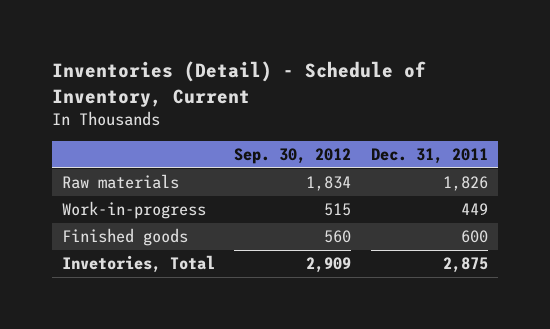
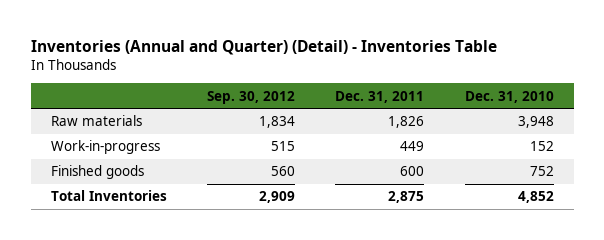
[51,61,426,107] Inventories (Detail) - Schedule of Inventory, Current -> [30,39,497,55] Inventories (Annual and Quarter) (Detail) - Inventories Table
none -> [464,90,554,103] Dec. 31, 2010
[61,255,215,274] Invetories, Total -> [50,190,167,202] Total Inventories

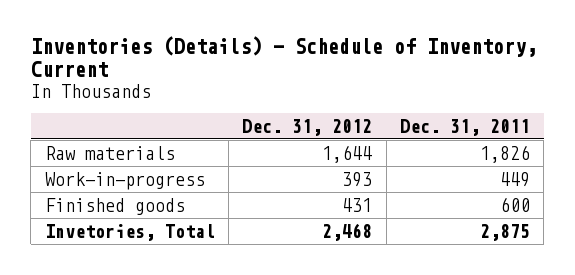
[30,39,497,55] Inventories (Annual and Quarter) (Detail) - Inventories Table -> [30,36,537,78] Inventories (Details) - Schedule of Inventory, Current
[206,90,295,104] Sep. 30, 2012 -> none
[464,90,554,103] Dec. 31, 2010 -> none
none -> [242,118,373,136] Dec. 31, 2012
[50,190,167,202] Total Inventories -> [44,223,215,241] Invetories, Total

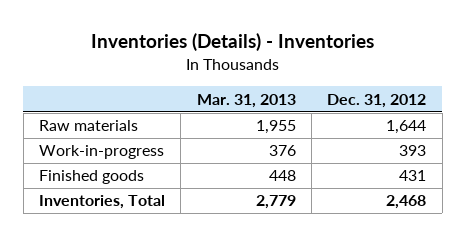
[30,36,537,78] Inventories (Details) - Schedule of Inventory, Current -> [90,33,374,52] Inventories (Details) - Inventories
[399,118,530,136] Dec. 31, 2011 -> none
none -> [196,93,296,108] Mar. 31, 2013
[44,223,215,241] Invetories, Total -> [39,195,166,210] Inventories, Total

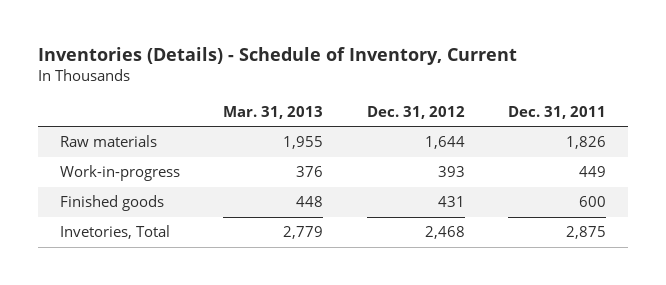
[90,33,374,52] Inventories (Details) - Inventories -> [37,47,517,66] Inventories (Details) - Schedule of Inventory, Current
none -> [508,105,607,119] Dec. 31, 2011
[39,195,166,210] Inventories, Total -> [59,225,170,240] Invetories, Total

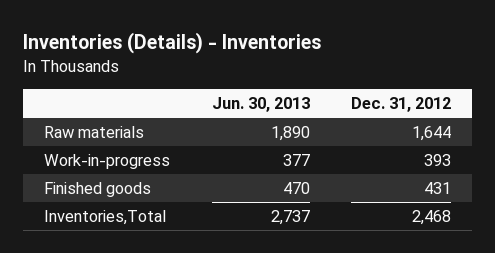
[37,47,517,66] Inventories (Details) - Schedule of Inventory, Current -> [23,32,322,55] Inventories (Details) - Inventories
[223,105,324,119] Mar. 31, 2013 -> none
[508,105,607,119] Dec. 31, 2011 -> none
none -> [211,96,310,112] Jun. 30, 2013
[59,225,170,240] Invetories, Total -> [44,210,167,226] Inventories,Total

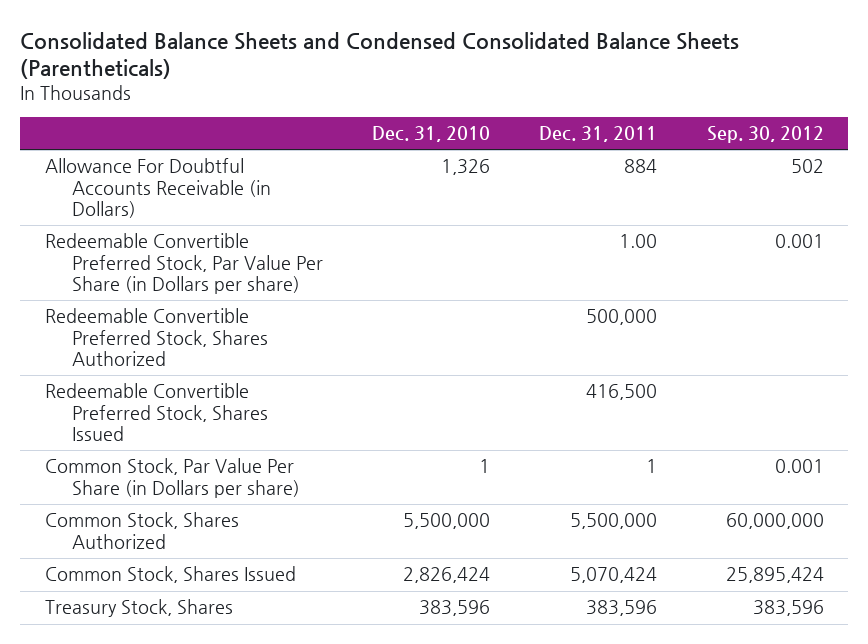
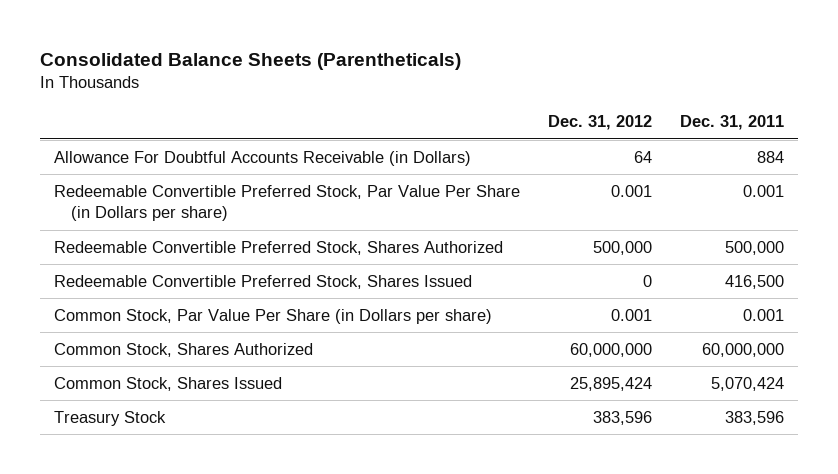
[20,31,740,80] Consolidated Balance Sheets and Condensed Consolidated Balance Sheets (Parentheticals) -> [40,52,462,70] Consolidated Balance Sheets (Parentheticals)
[372,126,491,143] Dec. 31, 2010 -> none
[706,126,824,144] Sep. 30, 2012 -> none
none -> [547,115,652,131] Dec. 31, 2012
[619,234,658,249] 1.00 -> [742,184,784,197] 0.001
[646,459,658,474] 1 -> [742,308,784,321] 0.001
[570,513,658,530] 5,500,000 -> [701,342,784,357] 60,000,000
[44,599,233,618] Treasury Stock, Shares -> [54,410,167,426] Treasury Stock

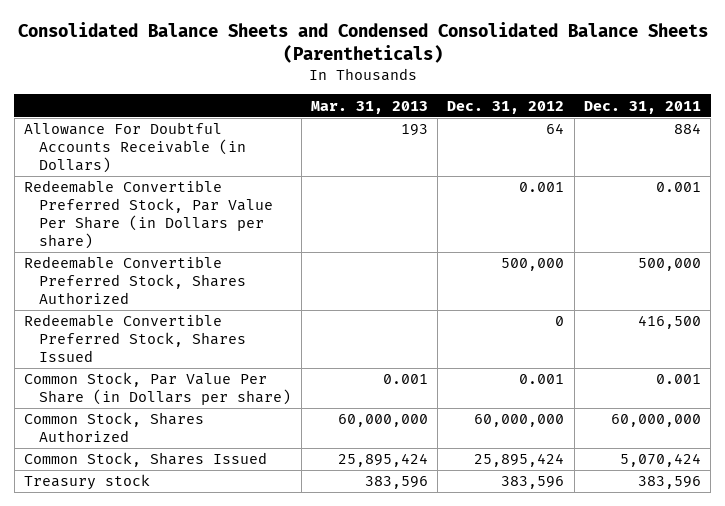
[40,52,462,70] Consolidated Balance Sheets (Parentheticals) -> [17,22,708,63] Consolidated Balance Sheets and Condensed Consolidated Balance Sheets (Parentheticals)
none -> [310,100,428,114] Mar. 31, 2013
[54,410,167,426] Treasury Stock -> [24,474,151,491] Treasury stock

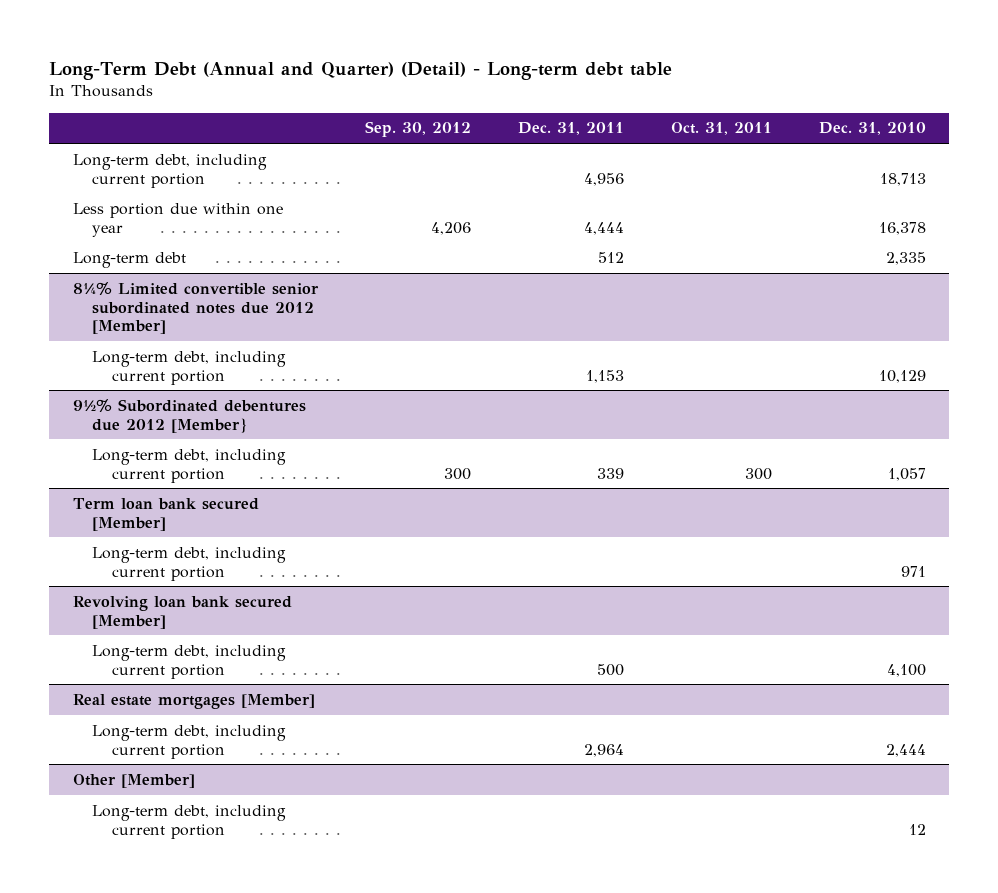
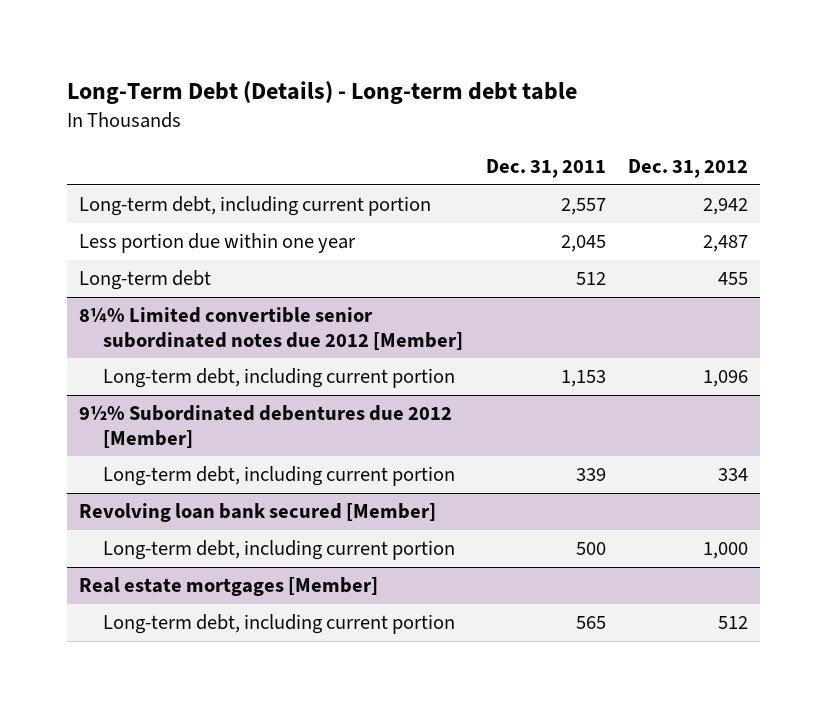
[49,61,673,80] Long-Term Debt (Annual and Quarter) (Detail) - Long-term debt table -> [67,81,578,105] Long-Term Debt (Details) - Long-term debt table
[364,121,471,138] Sep. 30, 2012 -> none
[670,122,772,136] Oct. 31, 2011 -> none
[818,122,926,136] Dec. 31, 2010 -> none
none -> [628,159,749,179] Dec. 31, 2012
[583,172,624,186] 4,956 -> [560,198,606,216] 2,557
[583,221,624,235] 4,444 -> [560,235,606,253] 2,045
[72,398,306,433] 9½% Subordinated debentures due 2012 [Member} -> [78,405,452,448] 9½% Subordinated debentures due 2012 [Member]
[72,497,259,531] Term loan bank secured [Member] -> none
[92,546,287,581] Long-term debt, including current portion -> none
[72,773,195,788] Other [Member] -> none
[92,804,287,839] Long-term debt, including current portion -> none
[583,743,624,757] 2,964 -> [575,616,606,630] 565

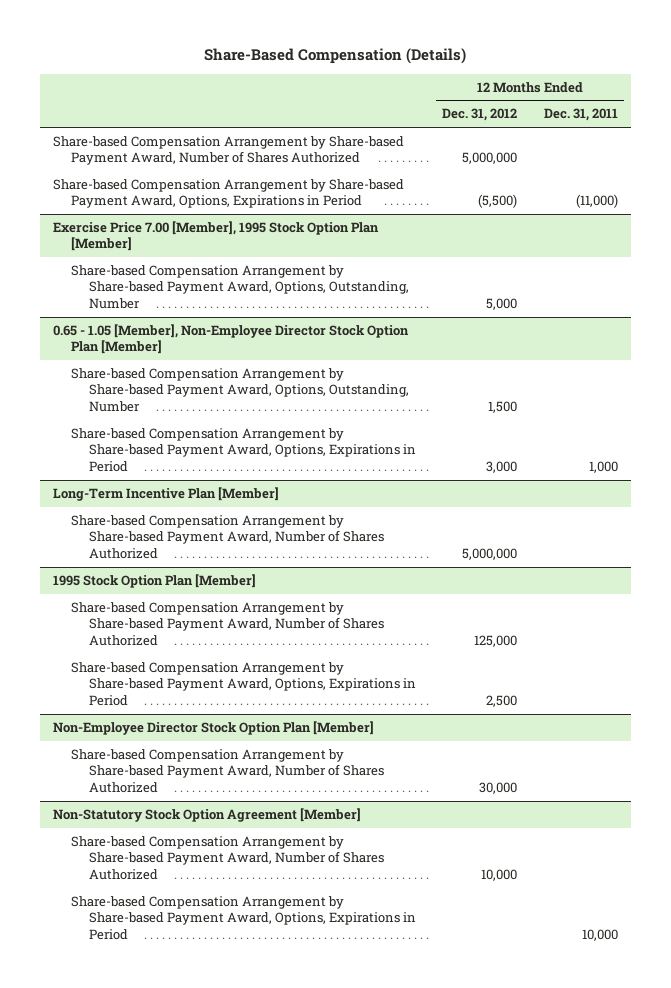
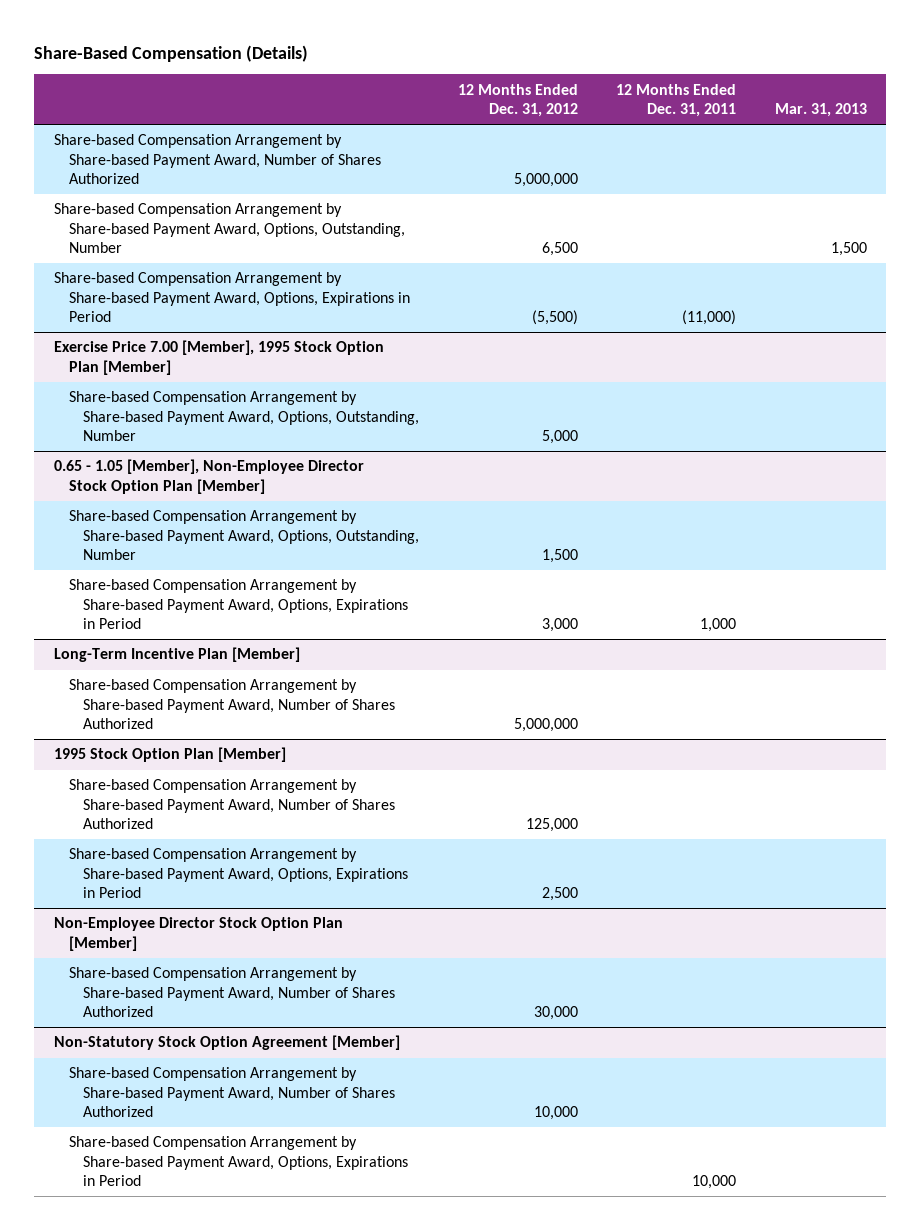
none -> [774,102,867,117] Mar. 31, 2013
none -> [53,203,405,253] Share-based Compensation Arrangement by Share-based Payment Award, Options, Outstanding, Number

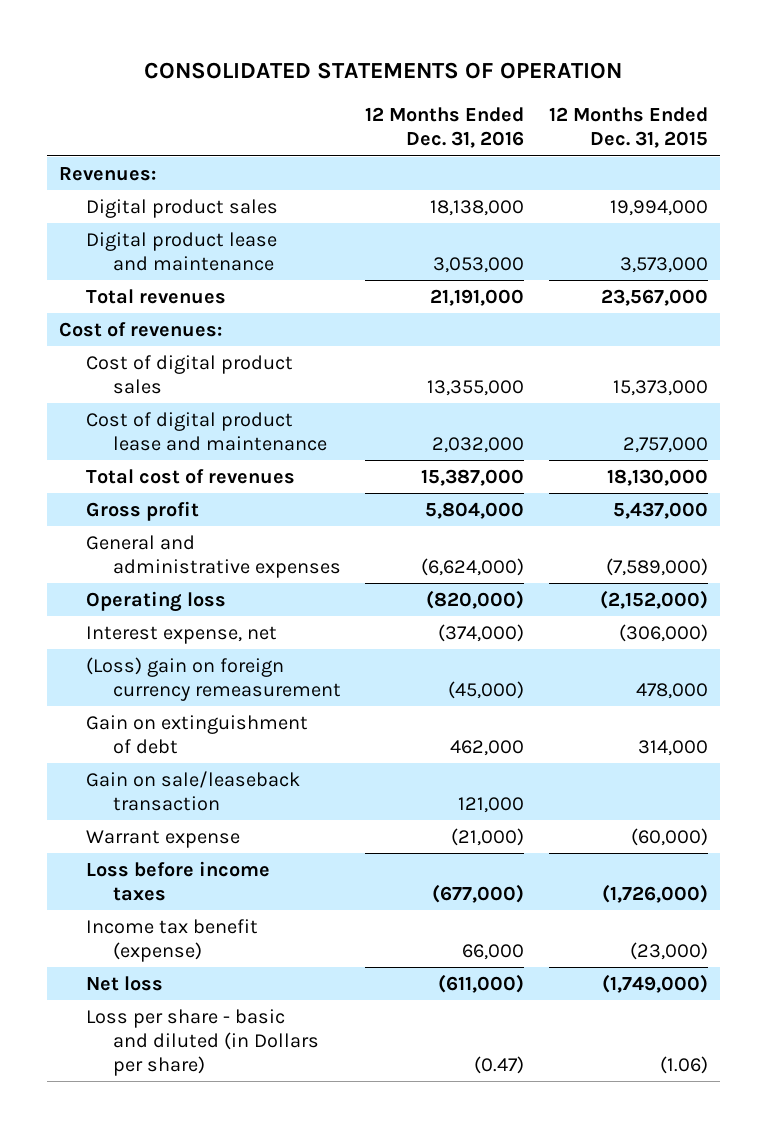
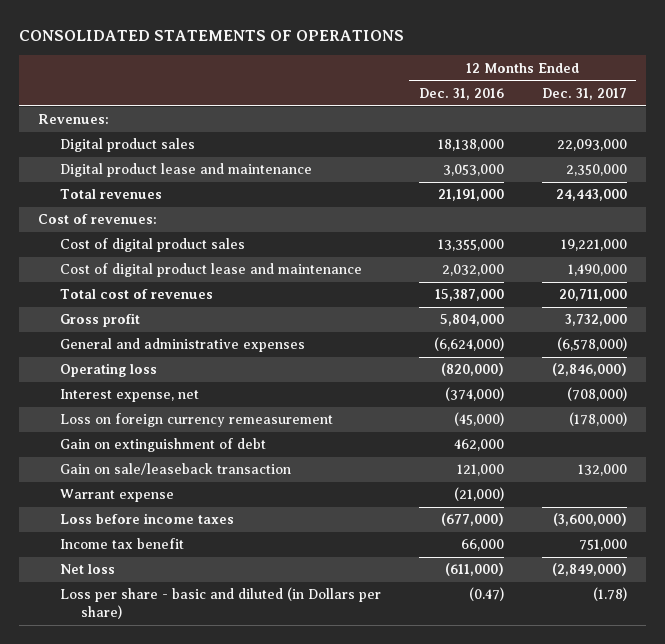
[144,62,623,80] CONSOLIDATED STATEMENTS OF OPERATION -> [19,30,405,42] CONSOLIDATED STATEMENTS OF OPERATIONS
[548,107,708,149] 12 Months Ended Dec. 31, 2015 -> none
none -> [541,87,627,100] Dec. 31, 2017
[86,657,342,701] (Loss) gain on foreign currency remeasurement -> [59,413,333,428] Loss on foreign currency remeasurement
[86,919,259,962] Income tax benefit (expense) -> [59,538,184,550] Income tax benefit

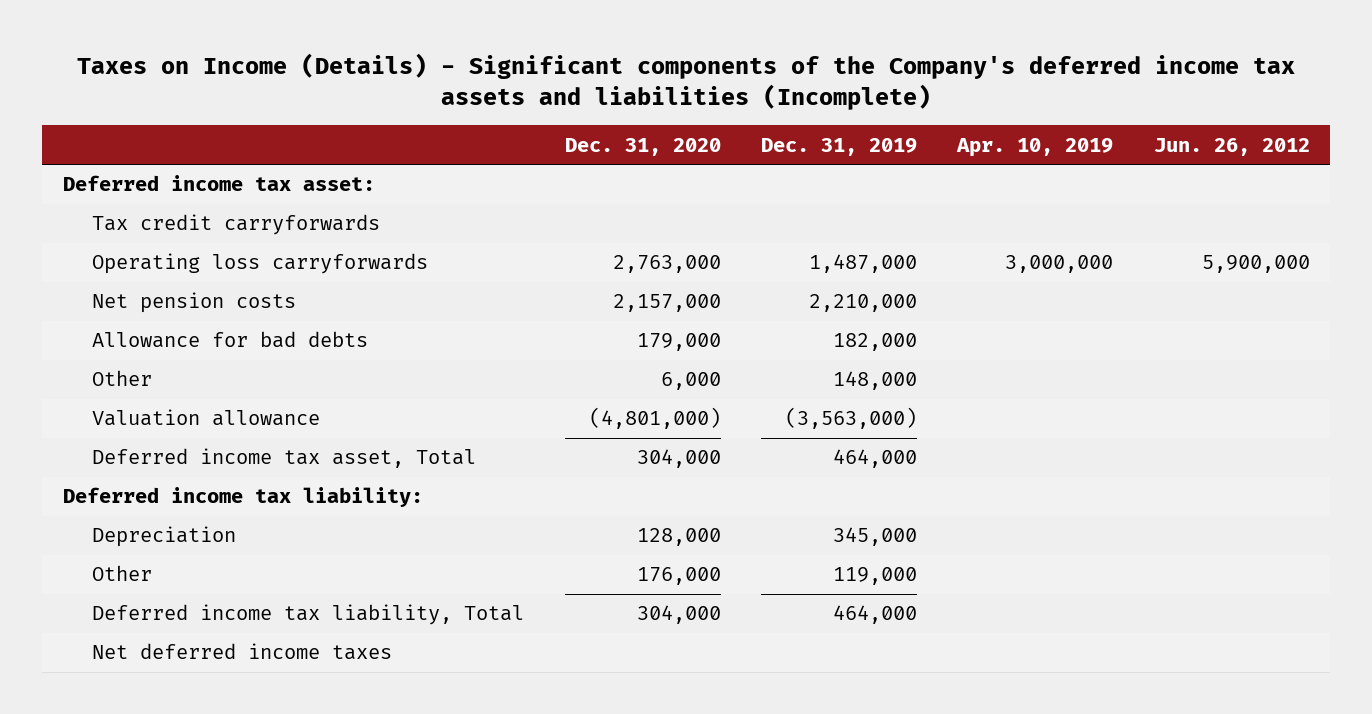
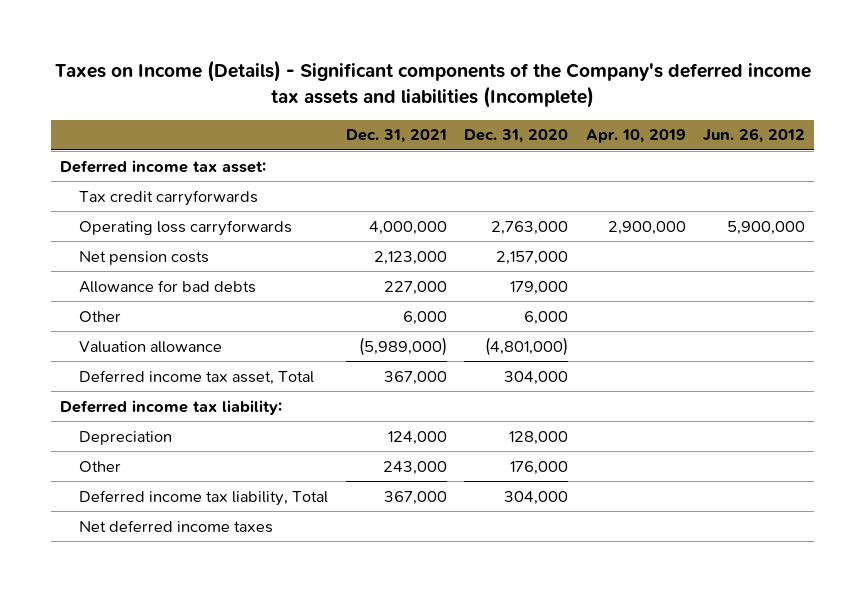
[761,137,918,156] Dec. 31, 2019 -> none
none -> [345,129,447,144] Dec. 31, 2021
[1005,255,1114,274] 3,000,000 -> [607,220,686,235] 2,900,000

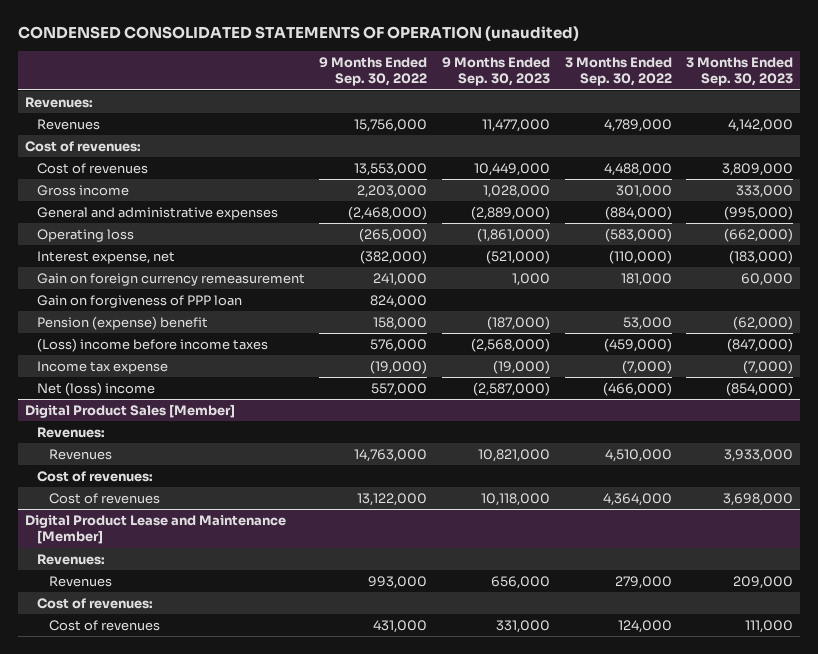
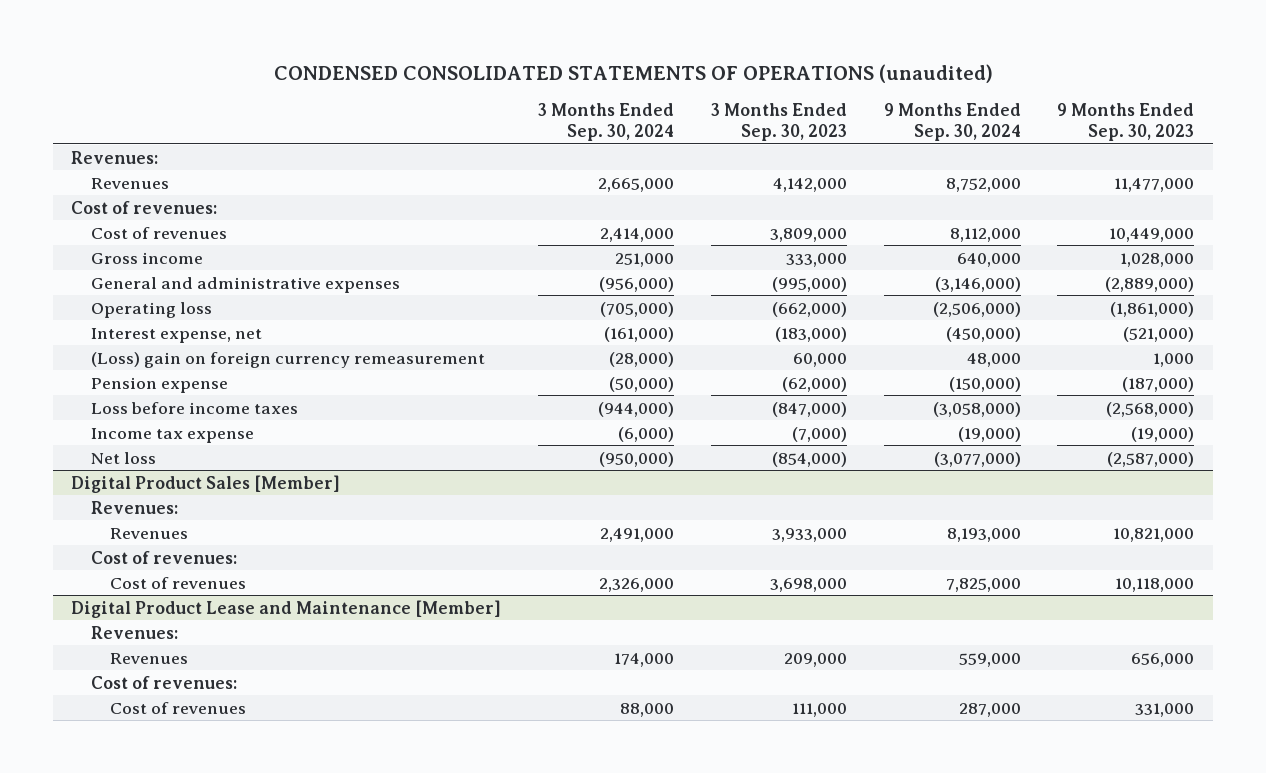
[17,25,579,41] CONDENSED CONSOLIDATED STATEMENTS OF OPERATION (unaudited) -> [273,64,993,84] CONDENSED CONSOLIDATED STATEMENTS OF OPERATIONS (unaudited)
[319,56,428,87] 9 Months Ended Sep. 30, 2022 -> none
[564,56,672,87] 3 Months Ended Sep. 30, 2022 -> none
none -> [538,103,675,142] 3 Months Ended Sep. 30, 2024
none -> [883,103,1021,142] 9 Months Ended Sep. 30, 2024
[36,294,242,308] Gain on forgiveness of PPP loan -> none
[36,272,305,286] Gain on foreign currency remeasurement -> [90,351,485,368] (Loss) gain on foreign currency remeasurement
[36,315,208,330] Pension (expense) benefit -> [90,376,228,393] Pension expense
[36,337,268,352] (Loss) income before income taxes -> [90,401,298,414] Loss before income taxes
[36,381,155,396] Net (loss) income -> [90,451,156,464] Net loss

